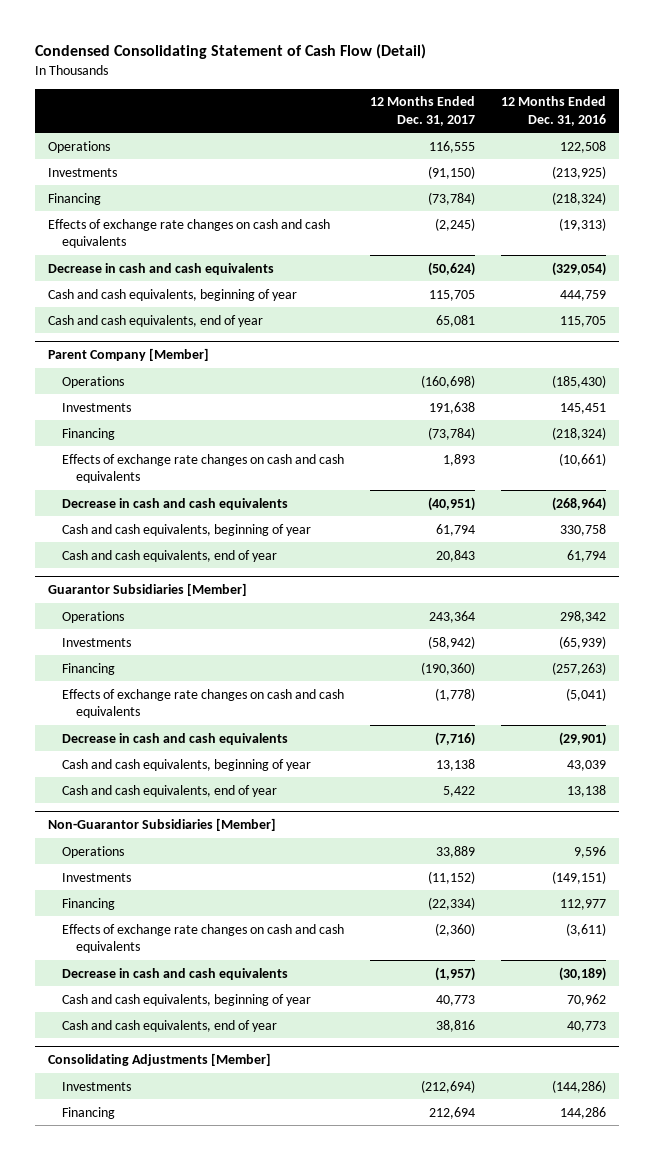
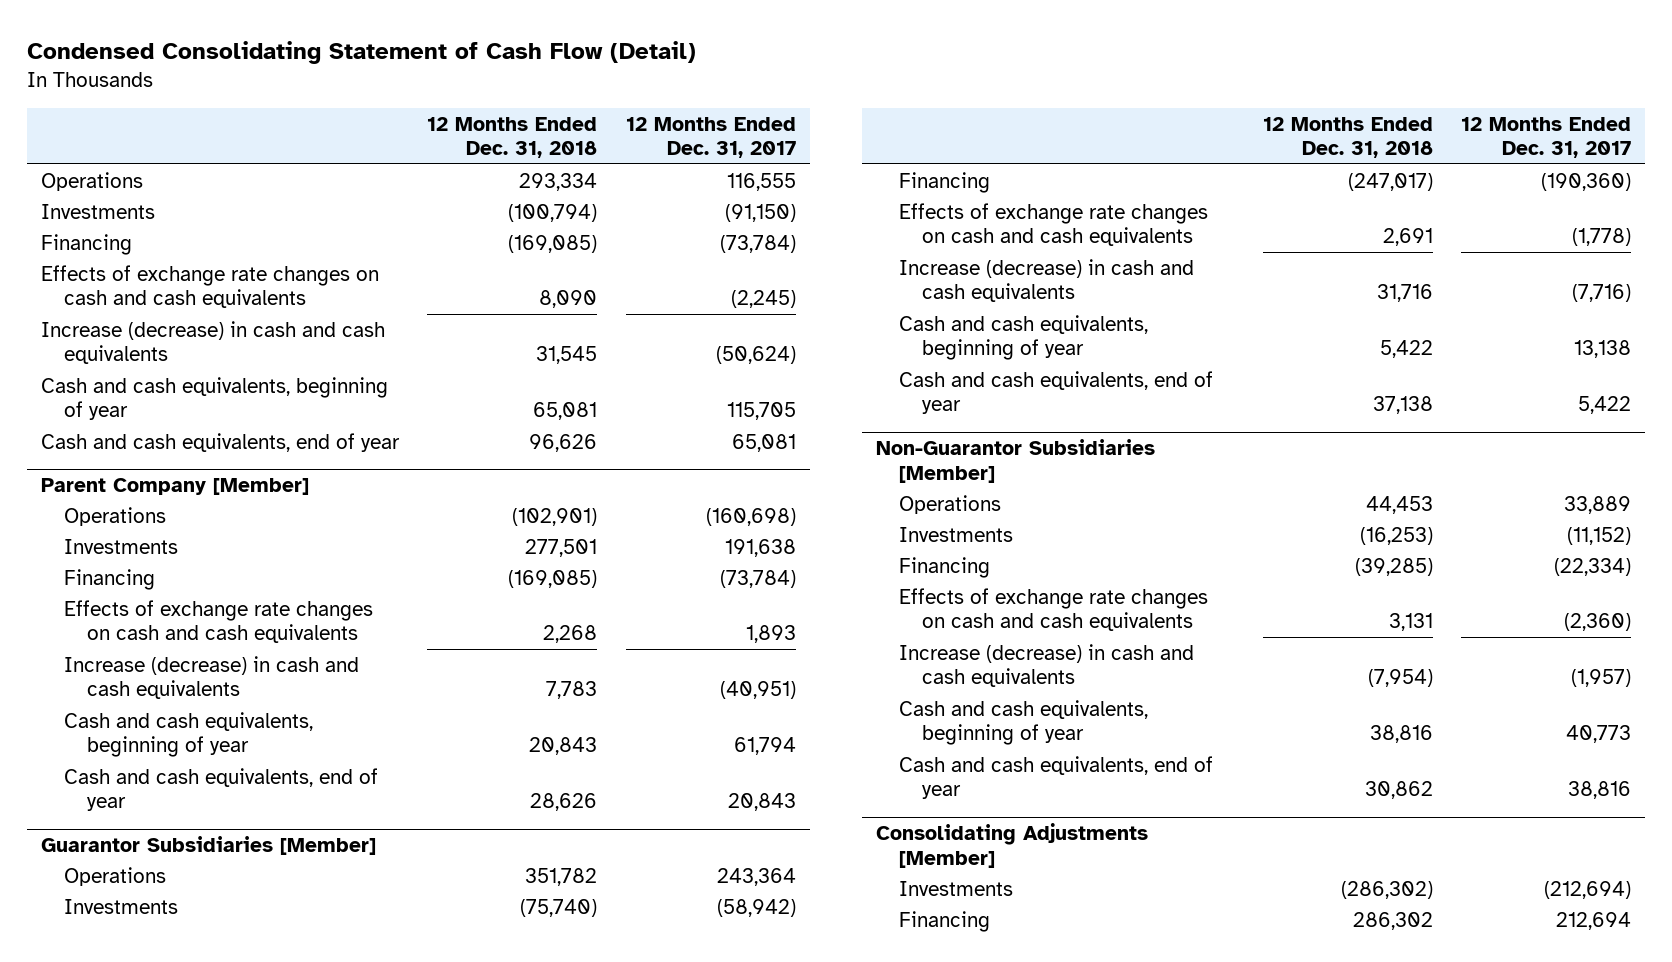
[500,96,606,126] 12 Months Ended Dec. 31, 2016 -> none
none -> [427,116,598,159] 12 Months Ended Dec. 31, 2018
[47,262,274,275] Decrease in cash and cash equivalents -> [41,320,386,365] Increase (decrease) in cash and cash equivalents
[61,497,288,510] Decrease in cash and cash equivalents -> [64,655,360,700] Increase (decrease) in cash and cash equivalents
[61,732,288,745] Decrease in cash and cash equivalents -> [899,258,1195,303] Increase (decrease) in cash and cash equivalents
[61,967,288,980] Decrease in cash and cash equivalents -> [899,643,1195,688] Increase (decrease) in cash and cash equivalents

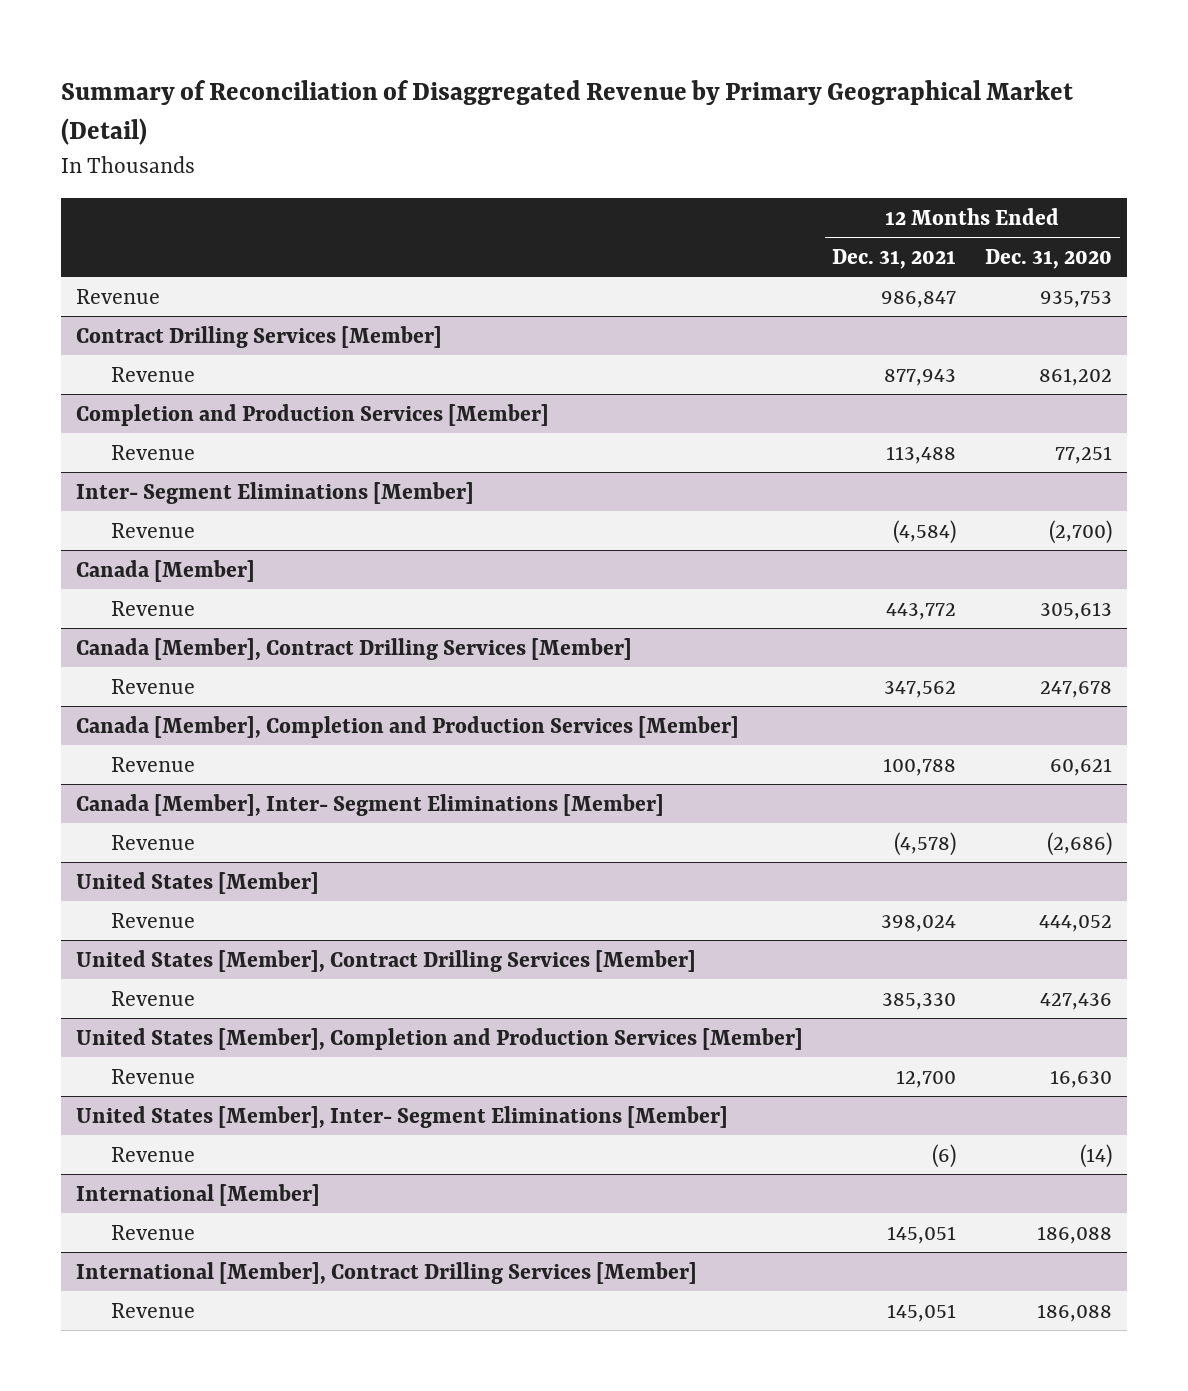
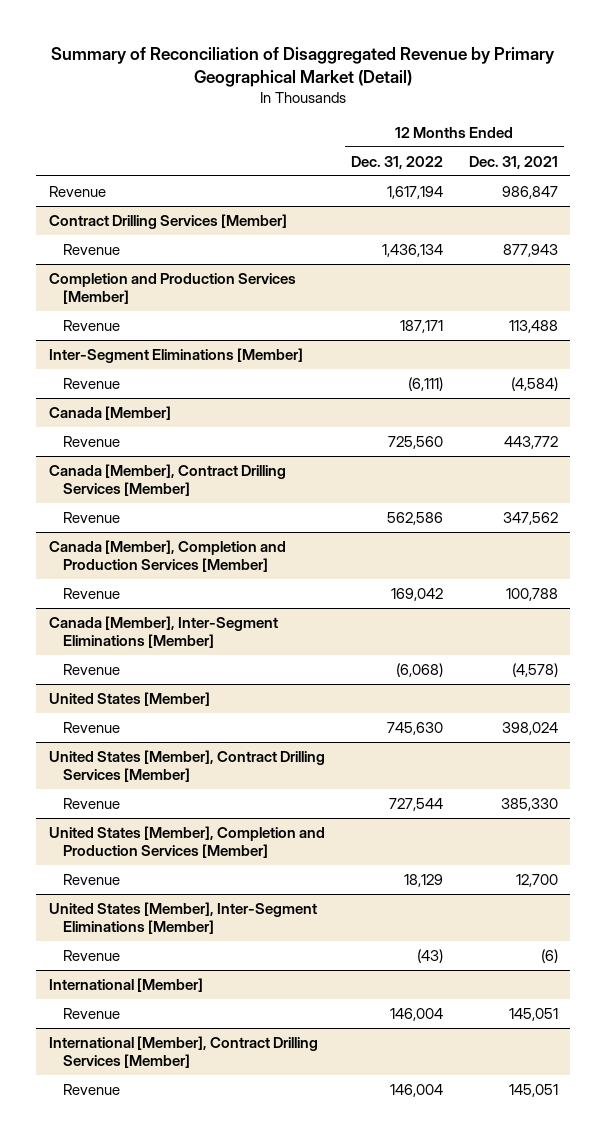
[985,248,1113,269] Dec. 31, 2020 -> none
none -> [350,155,443,169] Dec. 31, 2022
[75,481,474,504] Inter- Segment Eliminations [Member] -> [49,347,304,363] Inter-Segment Eliminations [Member]
[75,793,664,816] Canada [Member], Inter- Segment Eliminations [Member] -> [49,615,279,648] Canada [Member], Inter-Segment Eliminations [Member]
[75,1105,728,1128] United States [Member], Inter- Segment Eliminations [Member] -> [49,901,318,934] United States [Member], Inter-Segment Eliminations [Member]

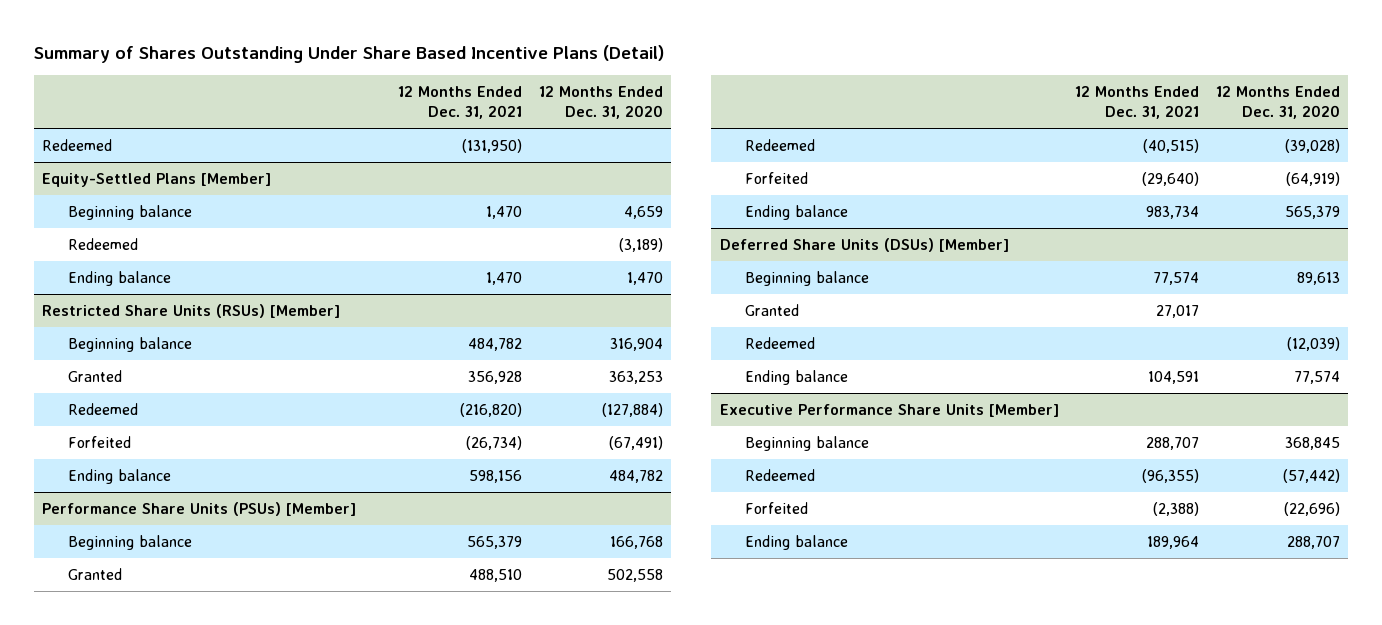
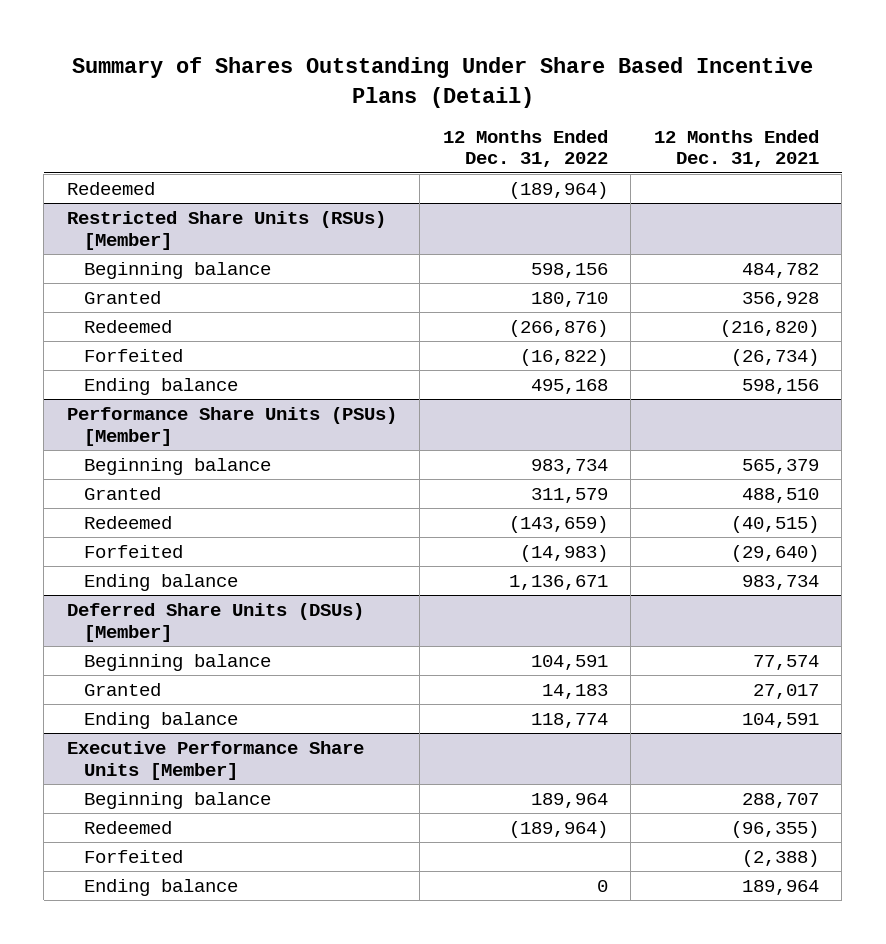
[538,86,663,120] 12 Months Ended Dec. 31, 2020 -> none
none -> [442,129,608,168] 12 Months Ended Dec. 31, 2022
[42,138,113,151] Redeemed -> none
[42,172,272,187] Equity-Settled Plans [Member] -> none
[67,204,192,220] Beginning balance -> none
[67,270,171,286] Ending balance -> none
[744,336,815,349] Redeemed -> none

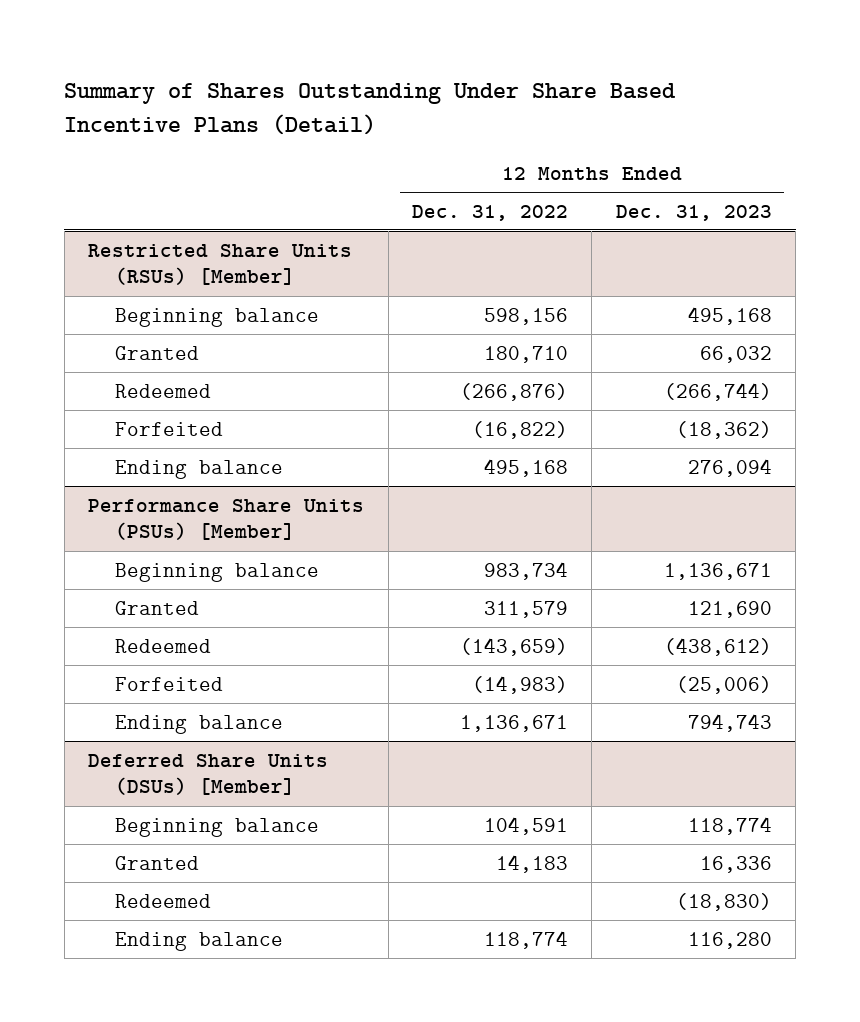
[653,129,819,168] 12 Months Ended Dec. 31, 2021 -> none
none -> [615,204,772,221] Dec. 31, 2023
[66,181,155,195] Redeemed -> none
none -> [115,893,212,908] Redeemed
[66,740,364,780] Executive Performance Share Units [Member] -> none
[83,791,271,809] Beginning balance -> none
[83,820,172,834] Redeemed -> none
[83,849,183,863] Forfeited -> none
[83,878,238,896] Ending balance -> none

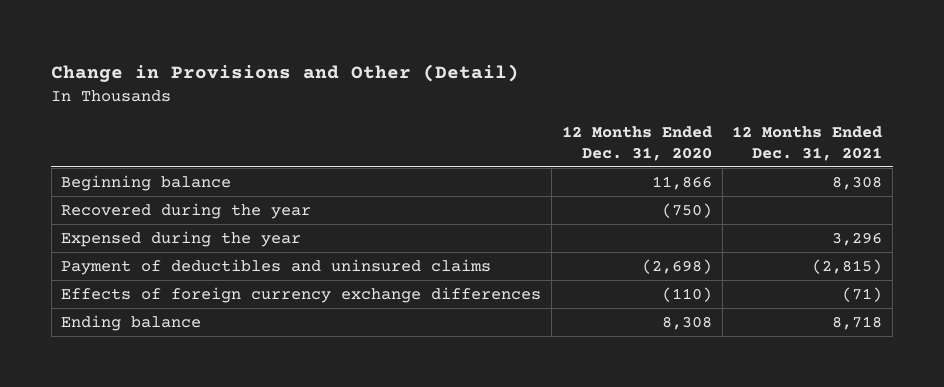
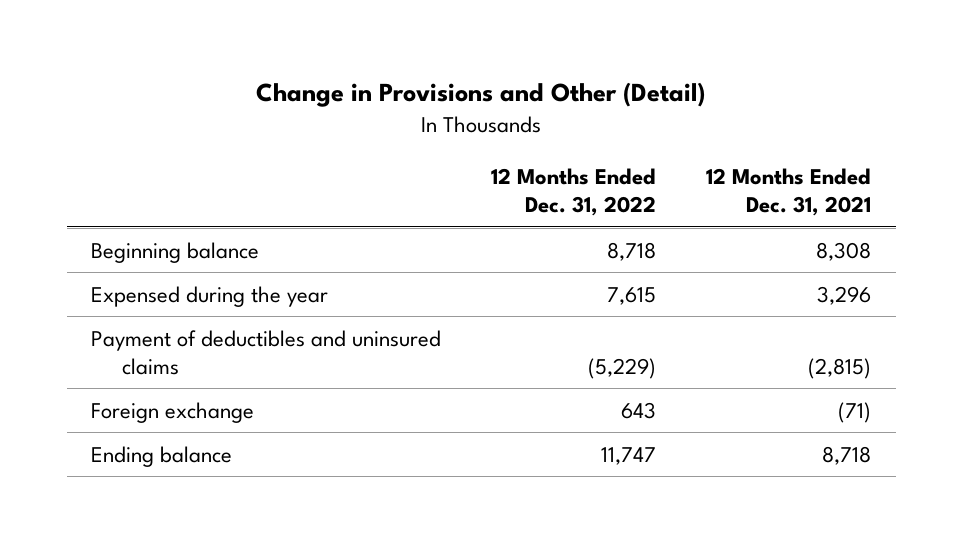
[561,126,712,161] 12 Months Ended Dec. 31, 2020 -> none
none -> [491,167,657,216] 12 Months Ended Dec. 31, 2022
[61,203,312,220] Recovered during the year -> none
[61,287,542,304] Effects of foreign currency exchange differences -> [91,401,255,423] Foreign exchange

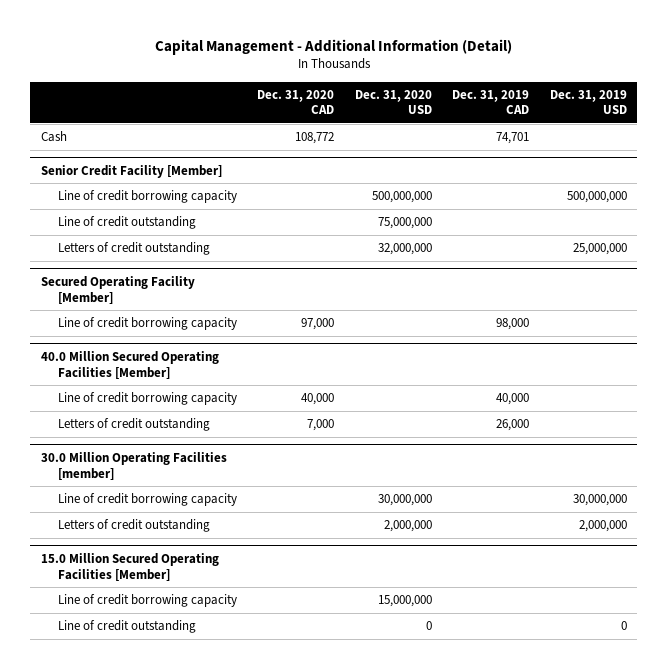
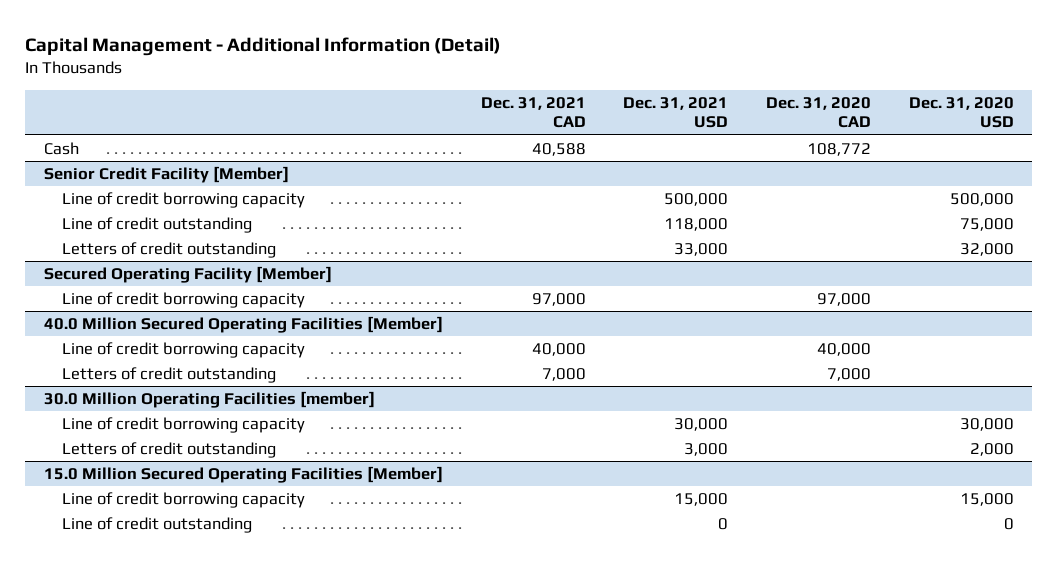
[452,89,530,115] Dec. 31, 2019 CAD -> none
[550,89,628,115] Dec. 31, 2019 USD -> none
none -> [480,96,586,129] Dec. 31, 2021 CAD
none -> [623,96,729,129] Dec. 31, 2021 USD
[371,191,432,204] 500,000,000 -> [949,192,1014,206] 500,000
[377,217,432,230] 75,000,000 -> [959,217,1014,231] 75,000
[377,243,432,256] 32,000,000 -> [959,242,1014,256] 32,000
[377,494,432,507] 30,000,000 -> [959,417,1014,431] 30,000
[383,520,432,533] 2,000,000 -> [969,442,1014,456] 2,000
[377,595,432,608] 15,000,000 -> [959,492,1014,506] 15,000

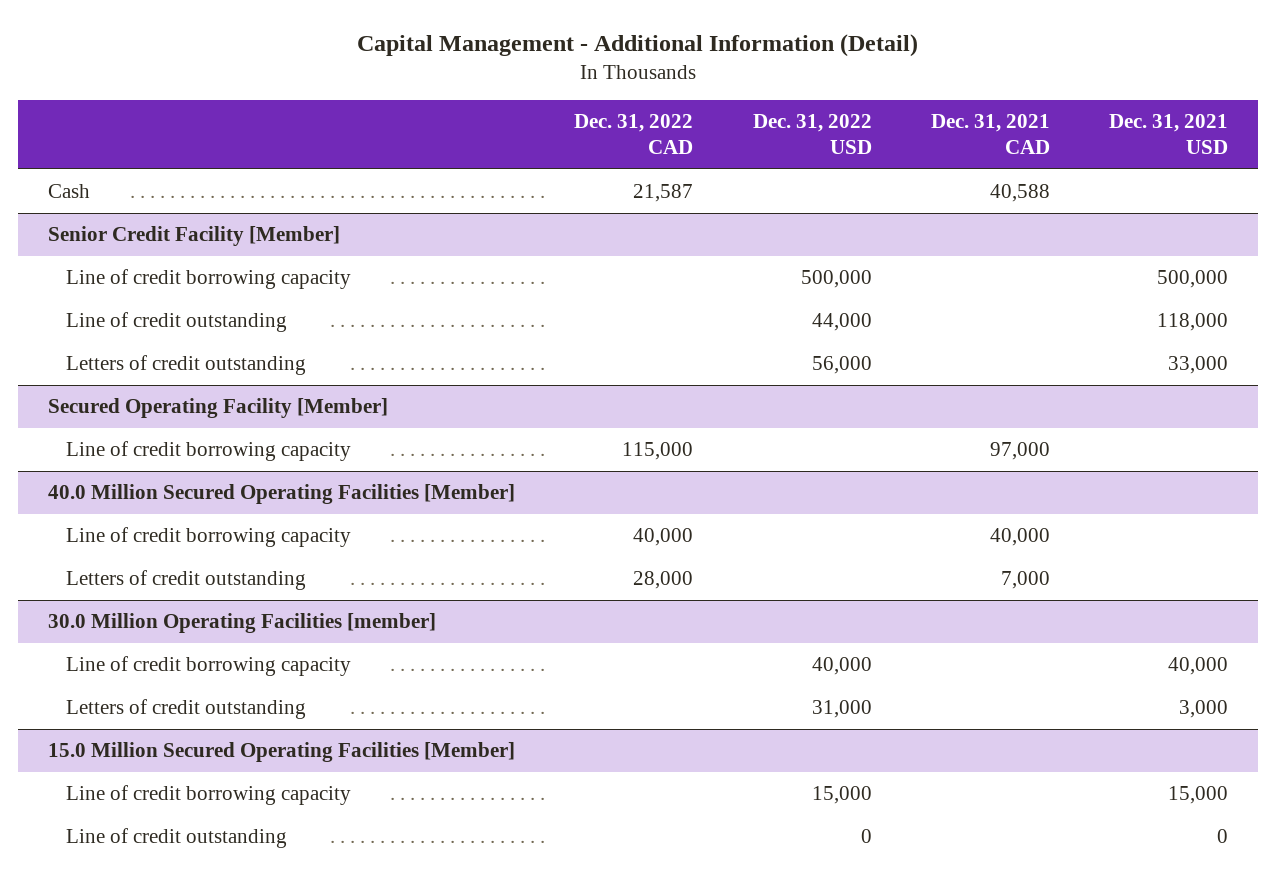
[766,96,872,129] Dec. 31, 2020 CAD -> none
[908,96,1014,129] Dec. 31, 2020 USD -> none
none -> [574,114,694,155] Dec. 31, 2022 CAD
none -> [752,114,872,155] Dec. 31, 2022 USD
[674,417,729,431] 30,000 -> [1168,657,1229,676] 40,000

